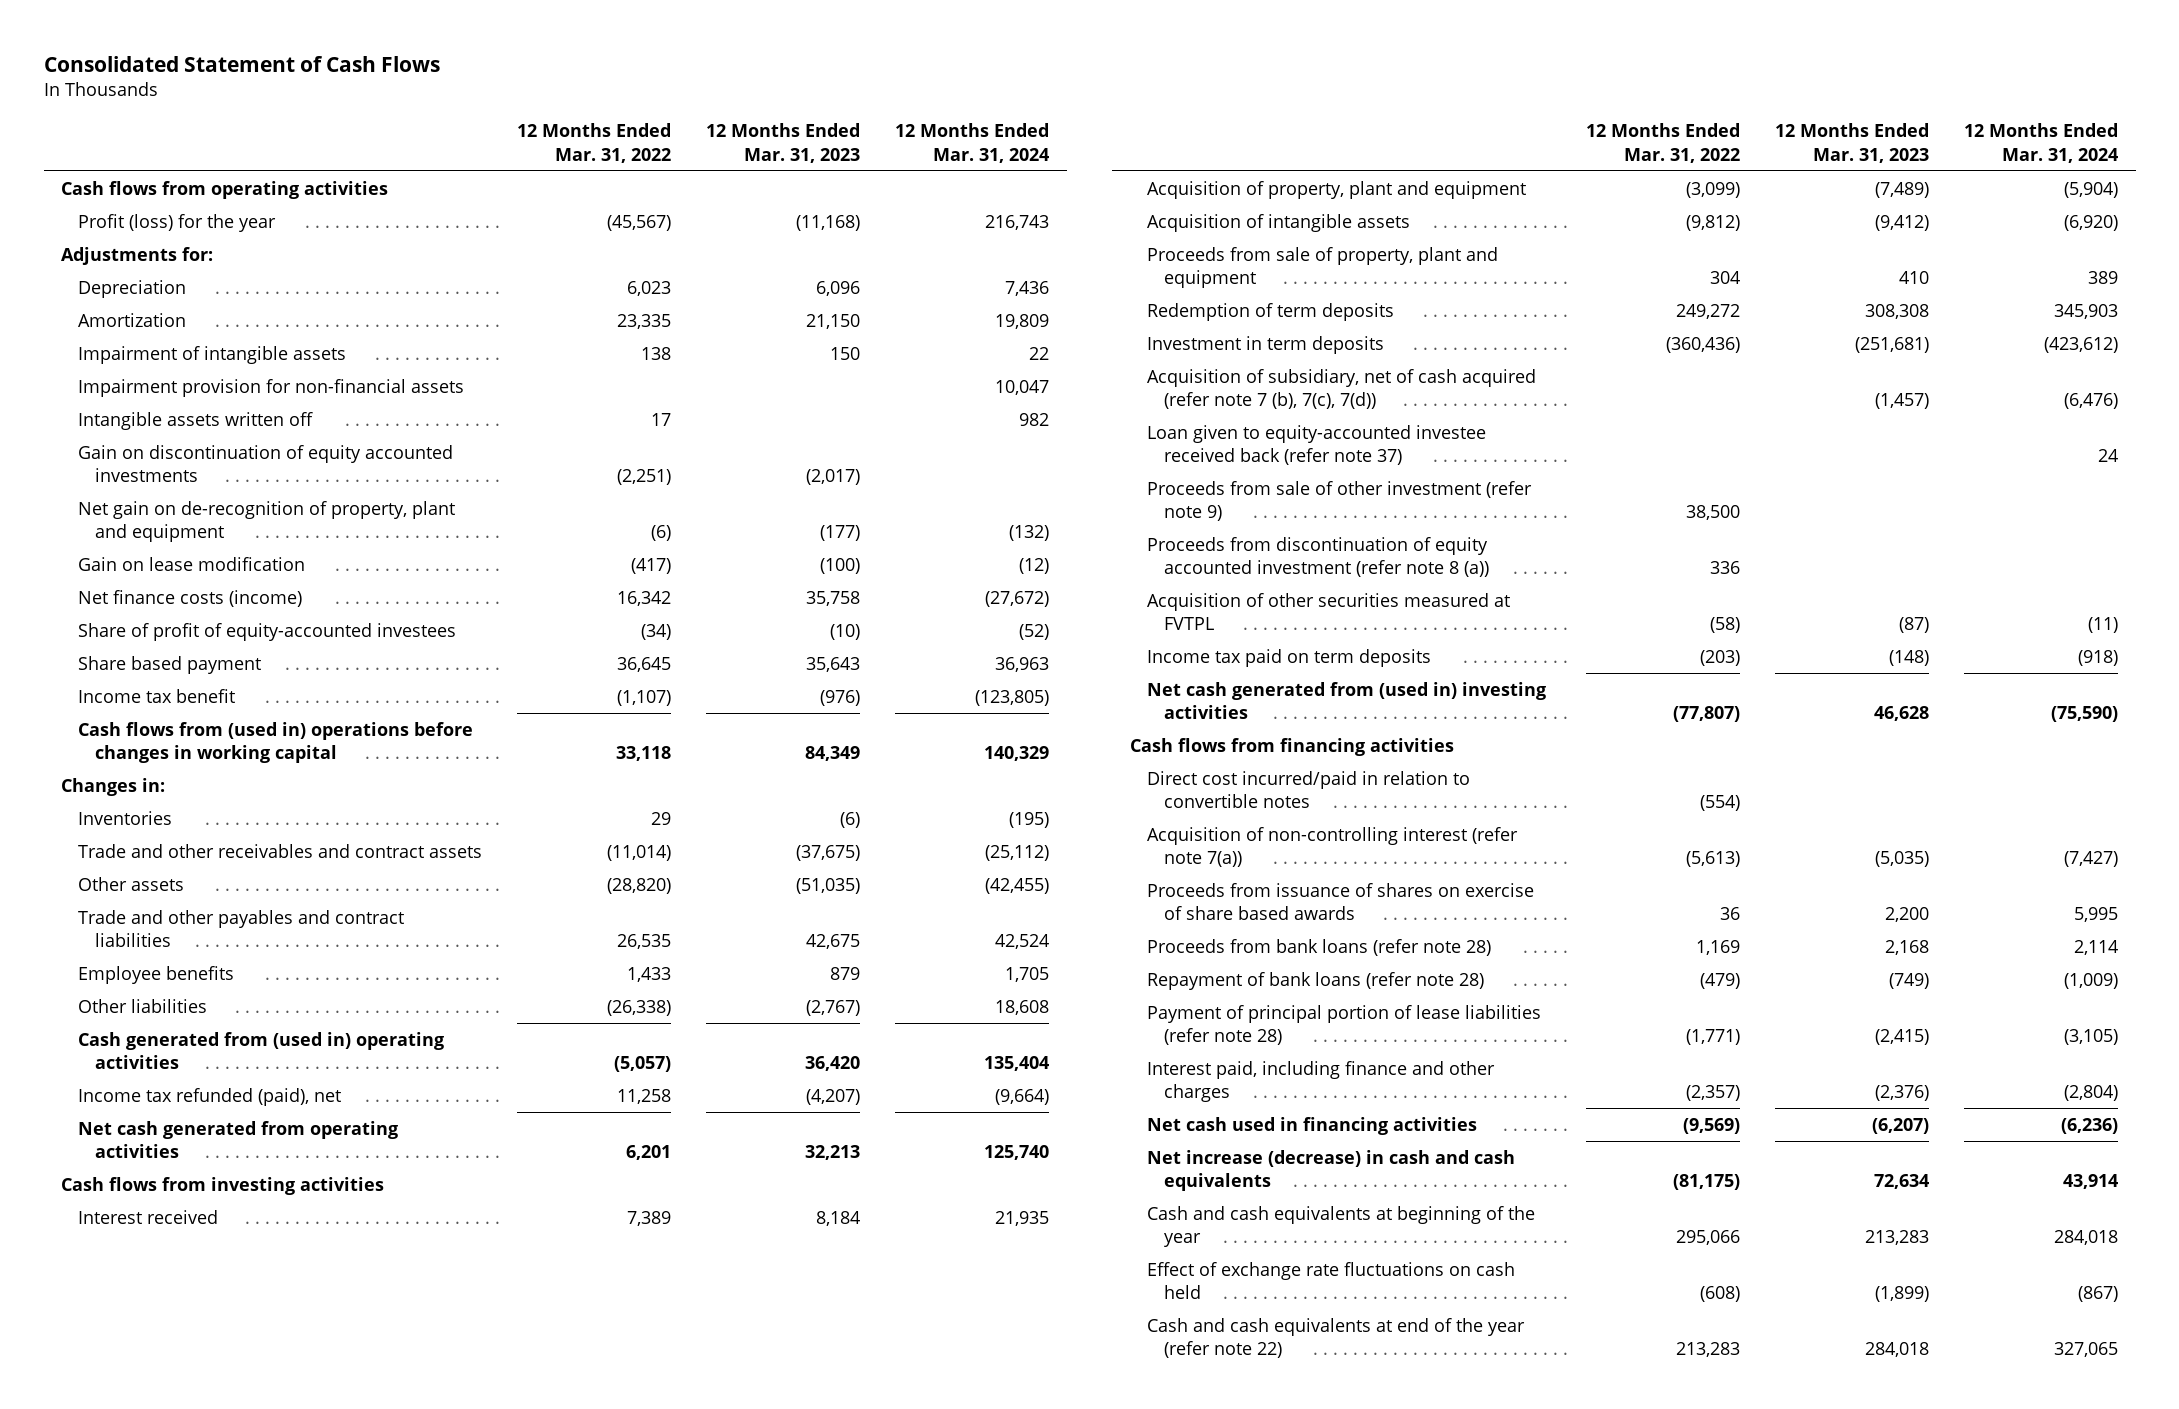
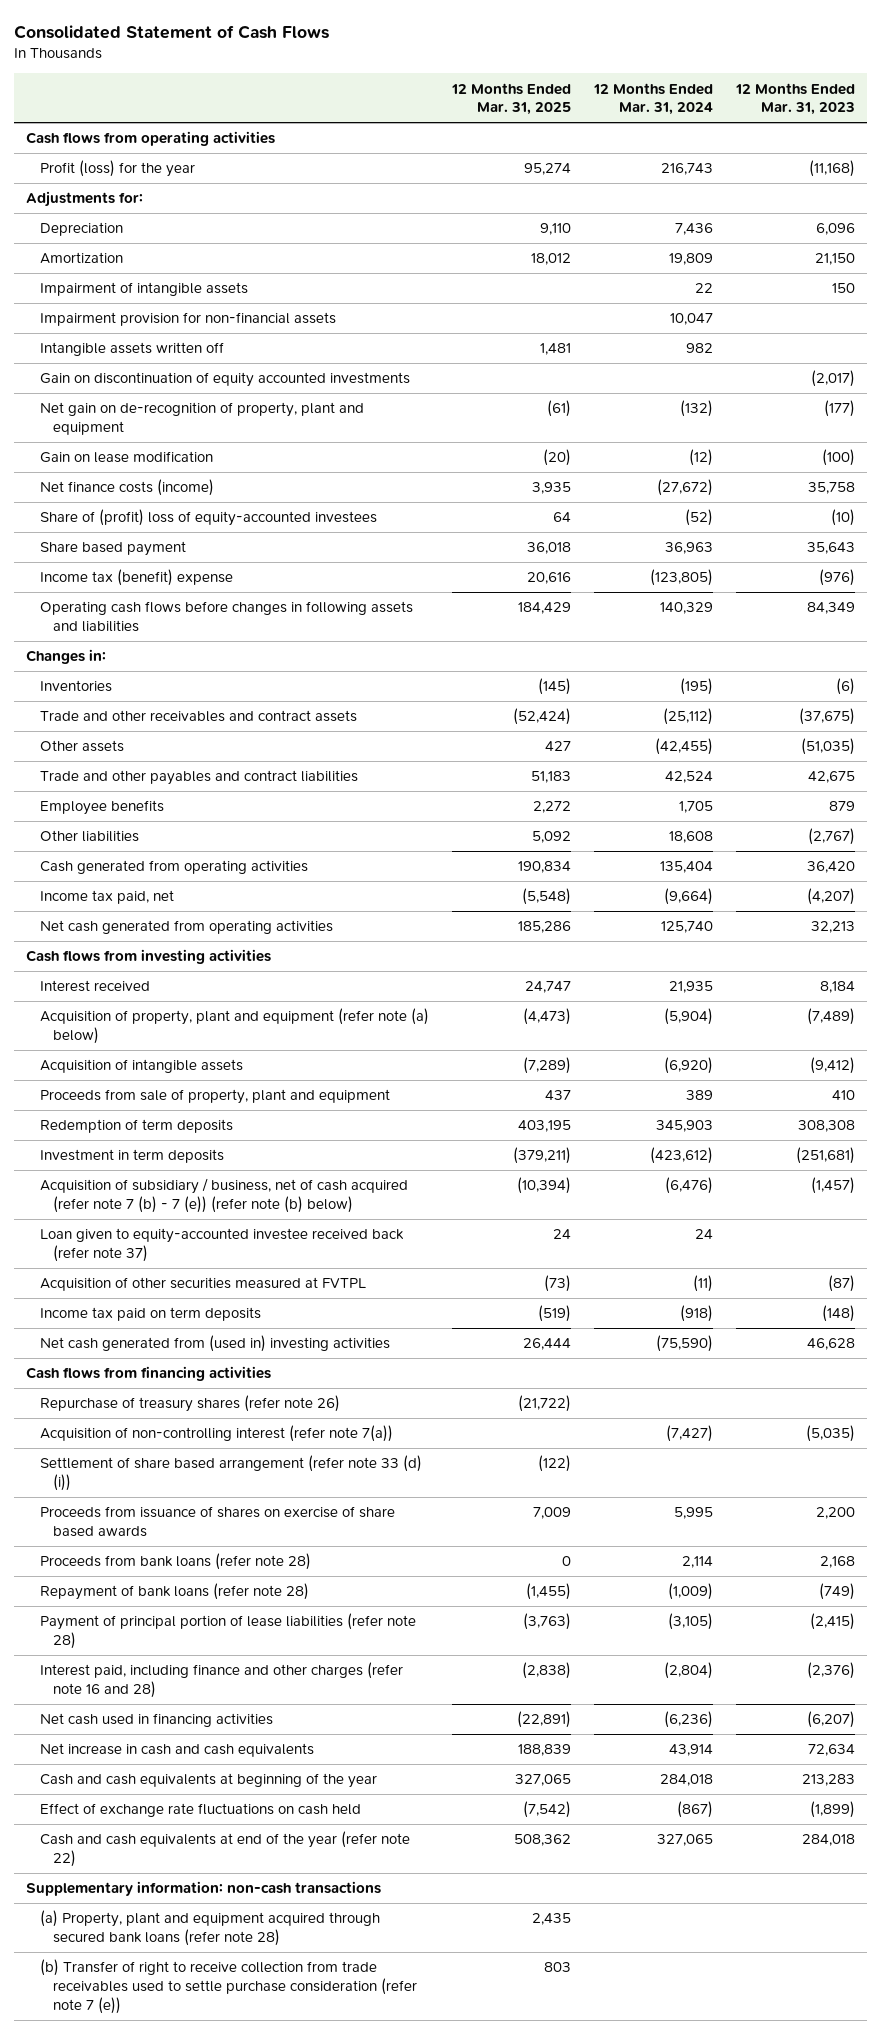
[517,123,672,163] 12 Months Ended Mar. 31, 2022 -> none
none -> [450,82,571,116] 12 Months Ended Mar. 31, 2025
[78,622,457,641] Share of profit of equity-accounted investees -> [39,509,377,527] Share of (profit) loss of equity-accounted investees
[78,688,236,703] Income tax benefit -> [39,569,233,587] Income tax (benefit) expense
[78,721,474,764] Cash flows from (used in) operations before changes in working capital -> [39,601,413,633] Operating cash flows before changes in following assets and liabilities
[78,1031,445,1070] Cash generated from (used in) operating activities -> [39,860,308,875] Cash generated from operating activities
[78,1087,342,1106] Income tax refunded (paid), net -> [39,890,174,905] Income tax paid, net
[1146,180,1526,199] Acquisition of property, plant and equipment -> [39,1008,429,1045] Acquisition of property, plant and equipment (refer note (a) below)
[1146,368,1536,410] Acquisition of subsidiary, net of cash acquired (refer note 7 (b), 7(c), 7(d)) -> [39,1178,408,1214] Acquisition of subsidiary / business, net of cash acquired (refer note 7 (b) - 7 (e)) (refer note (b) below)
[1146,480,1532,522] Proceeds from sale of other investment (refer note 9) -> none
[1146,536,1489,578] Proceeds from discontinuation of equity accounted investment (refer note 8 (a)) -> none
[1146,770,1470,809] Direct cost incurred/paid in relation to convertible notes -> none
none -> [39,1395,340,1413] Repurchase of treasury shares (refer note 26)
none -> [39,1455,422,1492] Settlement of share based arrangement (refer note 33 (d) (i))
[1146,1060,1495,1103] Interest paid, including finance and other charges -> [39,1662,403,1699] Interest paid, including finance and other charges (refer note 16 and 28)
[1146,1149,1515,1192] Net increase (decrease) in cash and cash equivalents -> [39,1743,314,1758] Net increase in cash and cash equivalents
none -> [25,1881,381,1897] Supplementary information: non-cash transactions
none -> [39,1910,380,1947] (a) Property, plant and equipment acquired through secured bank loans (refer note 28)
none -> [39,1959,418,2014] (b) Transfer of right to receive collection from trade receivables used to settle purchase consideration (refer note 7 (e))

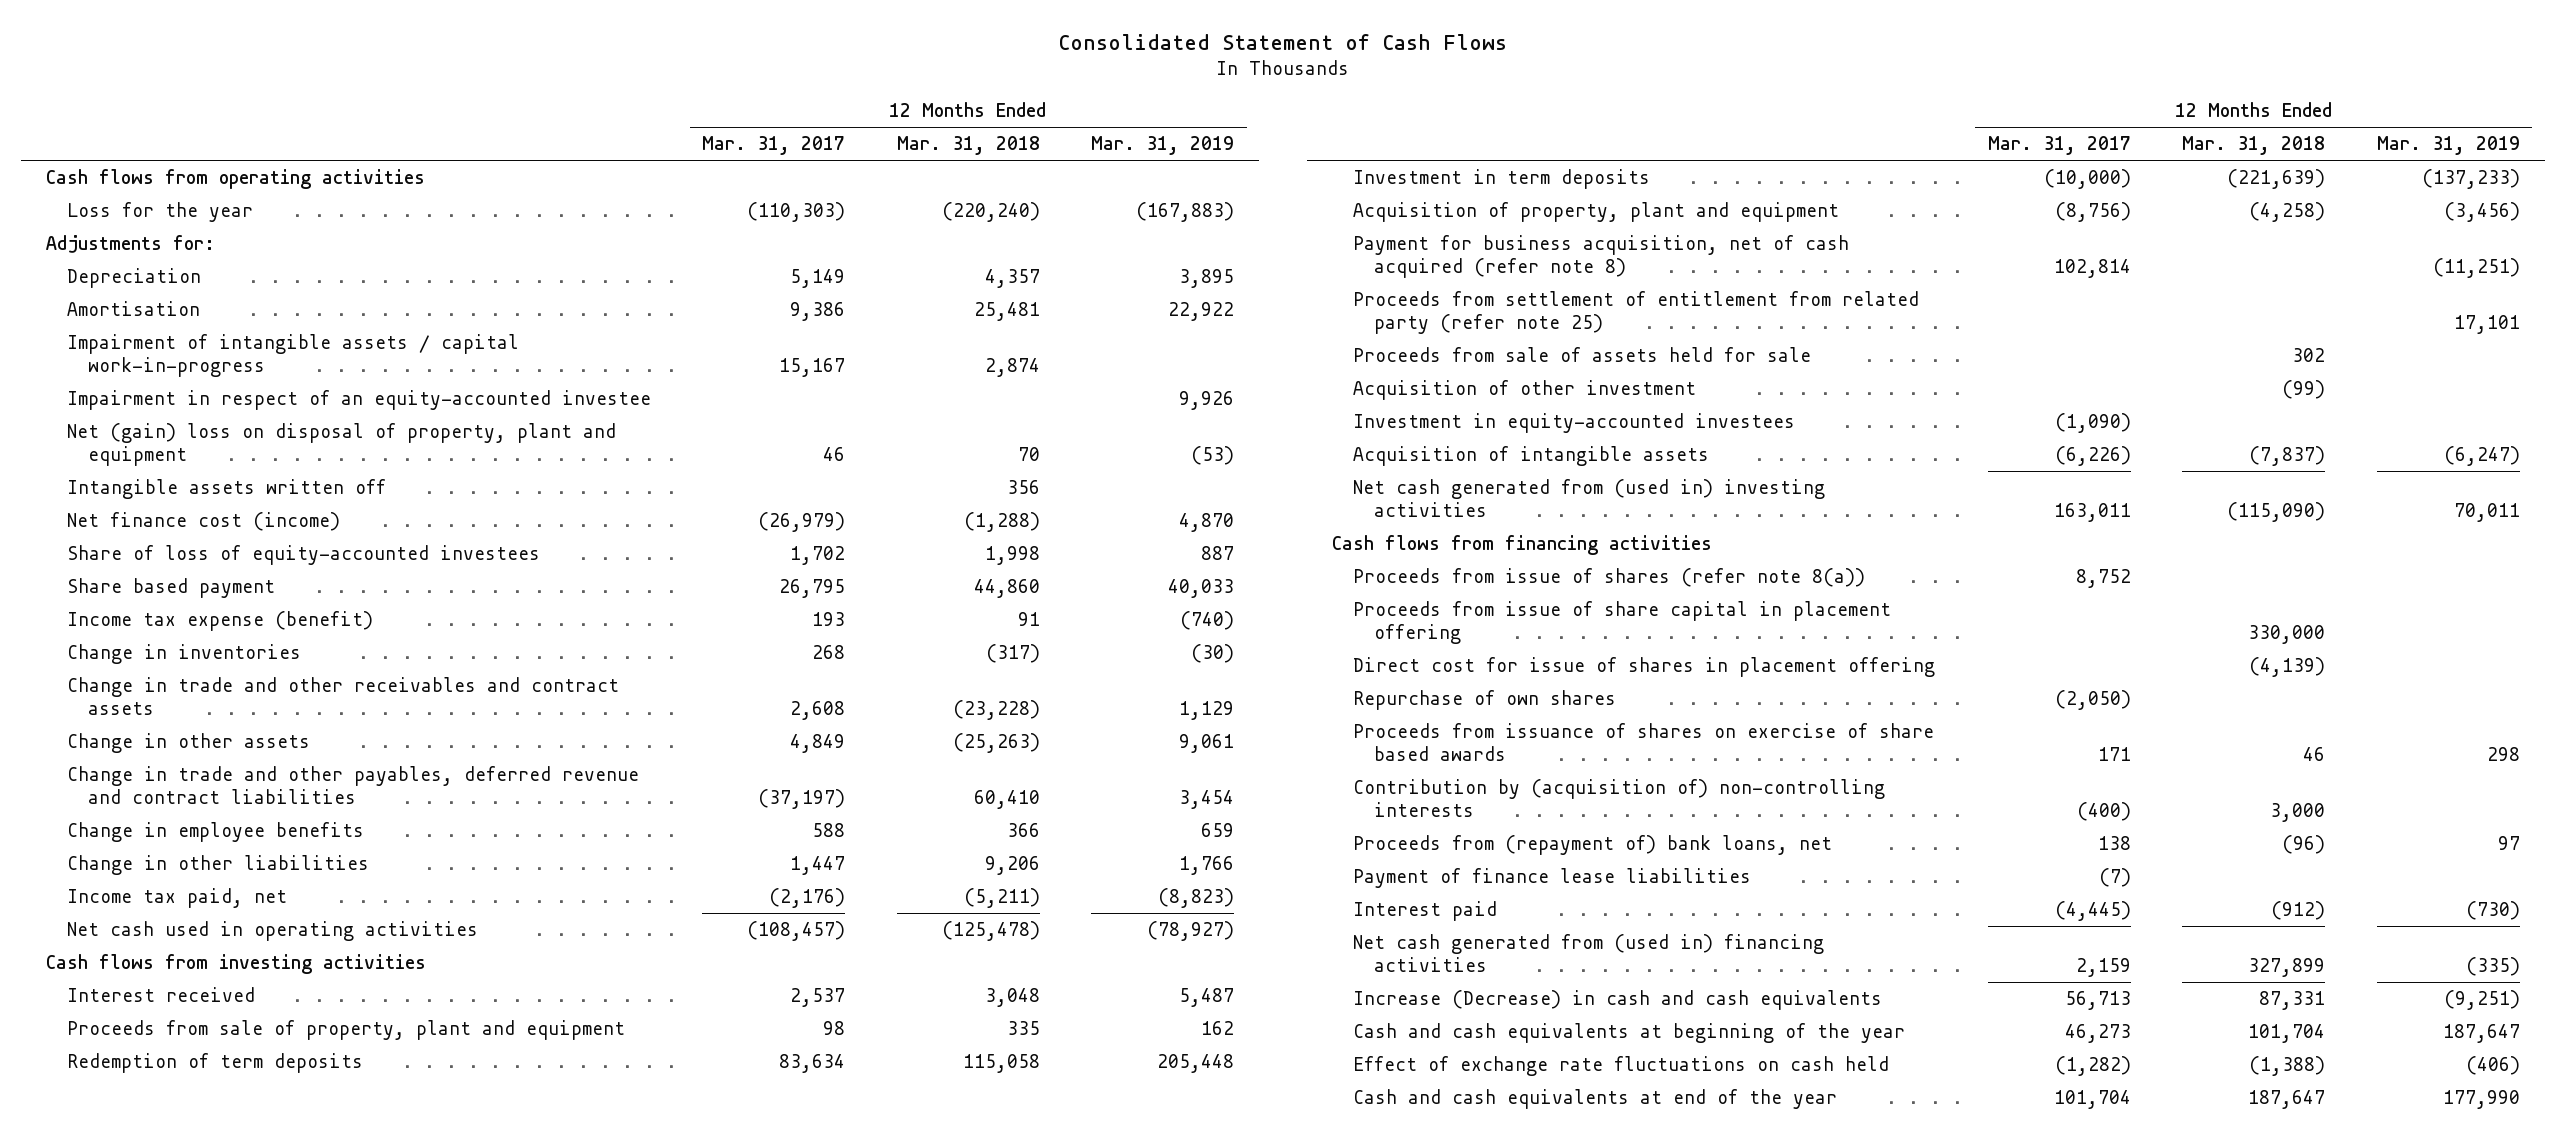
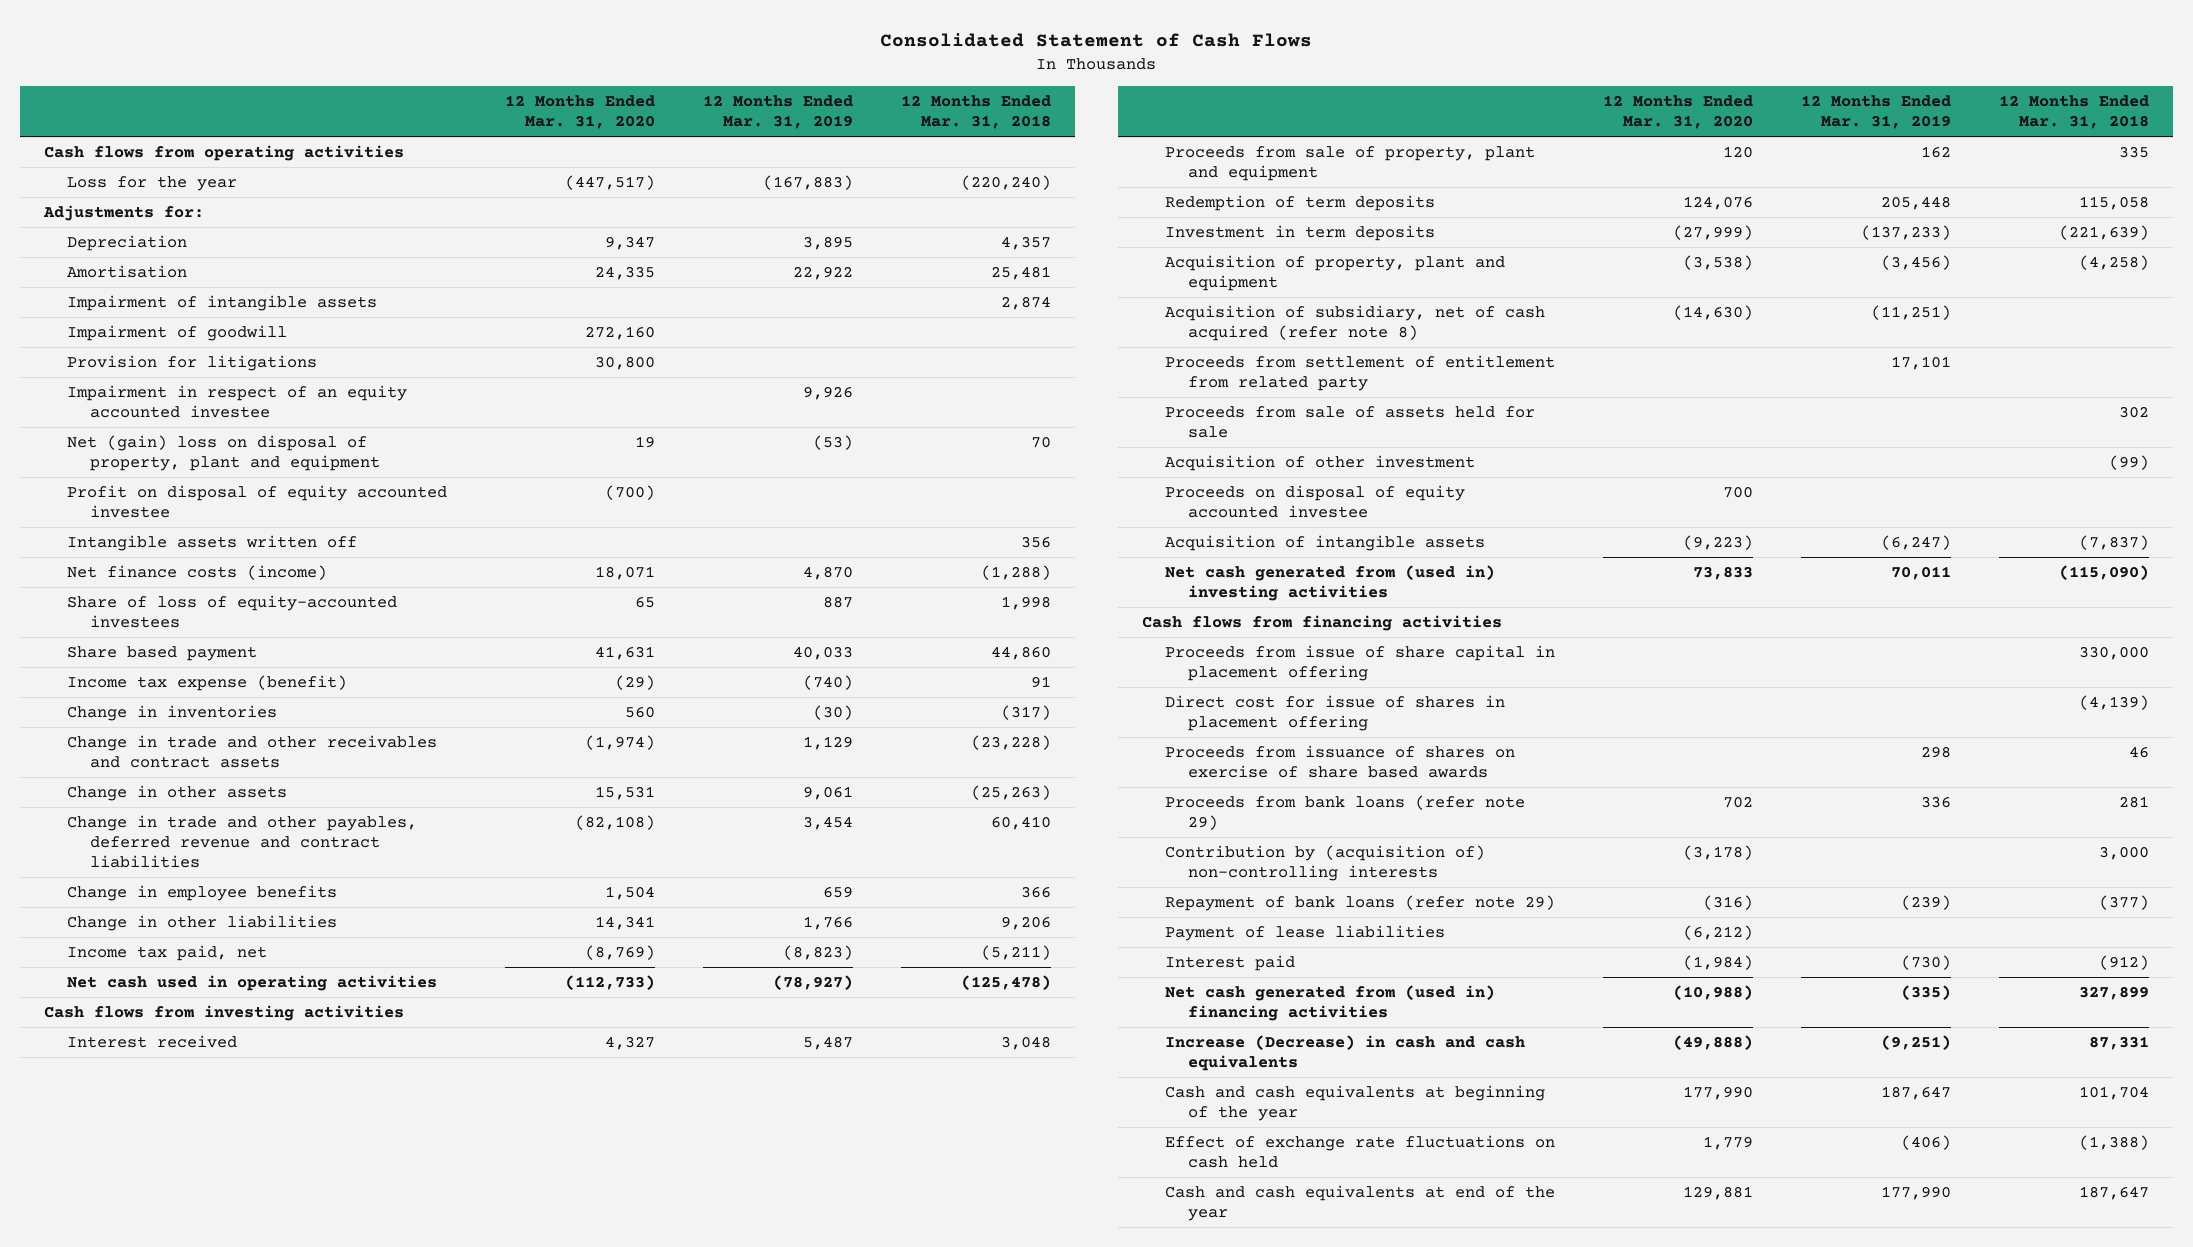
[702,136,846,156] Mar. 31, 2017 -> none
none -> [504,95,655,130] 12 Months Ended Mar. 31, 2020
[67,333,520,377] Impairment of intangible assets / capital work-in-progress -> [66,294,377,311] Impairment of intangible assets
none -> [66,324,287,341] Impairment of goodwill
none -> [66,354,317,371] Provision for litigations
[67,389,652,410] Impairment in respect of an equity-accounted investee -> [66,384,407,419] Impairment in respect of an equity accounted investee
none -> [66,484,447,519] Profit on disposal of equity accounted investee
[67,511,341,531] Net finance cost (income) -> [66,564,327,580] Net finance costs (income)
[1353,234,1850,278] Payment for business acquisition, net of cash acquired (refer note 8) -> [1164,304,1545,342] Acquisition of subsidiary, net of cash acquired (refer note 8)
[1353,290,1920,334] Proceeds from settlement of entitlement from related party (refer note 25) -> [1164,354,1555,392] Proceeds from settlement of entitlement from related party
[1353,412,1796,433] Investment in equity-accounted investees -> none
none -> [1164,484,1465,519] Proceeds on disposal of equity accounted investee
[1353,567,1866,587] Proceeds from issue of shares (refer note 8(a)) -> none
[1353,689,1617,710] Repurchase of own shares -> none
none -> [1164,794,1525,831] Proceeds from bank loans (refer note 29)
[1353,834,1833,855] Proceeds from (repayment of) bank loans, net -> none
none -> [1164,894,1555,911] Repayment of bank loans (refer note 29)
[1353,867,1752,888] Payment of finance lease liabilities -> [1164,924,1445,941] Payment of lease liabilities

